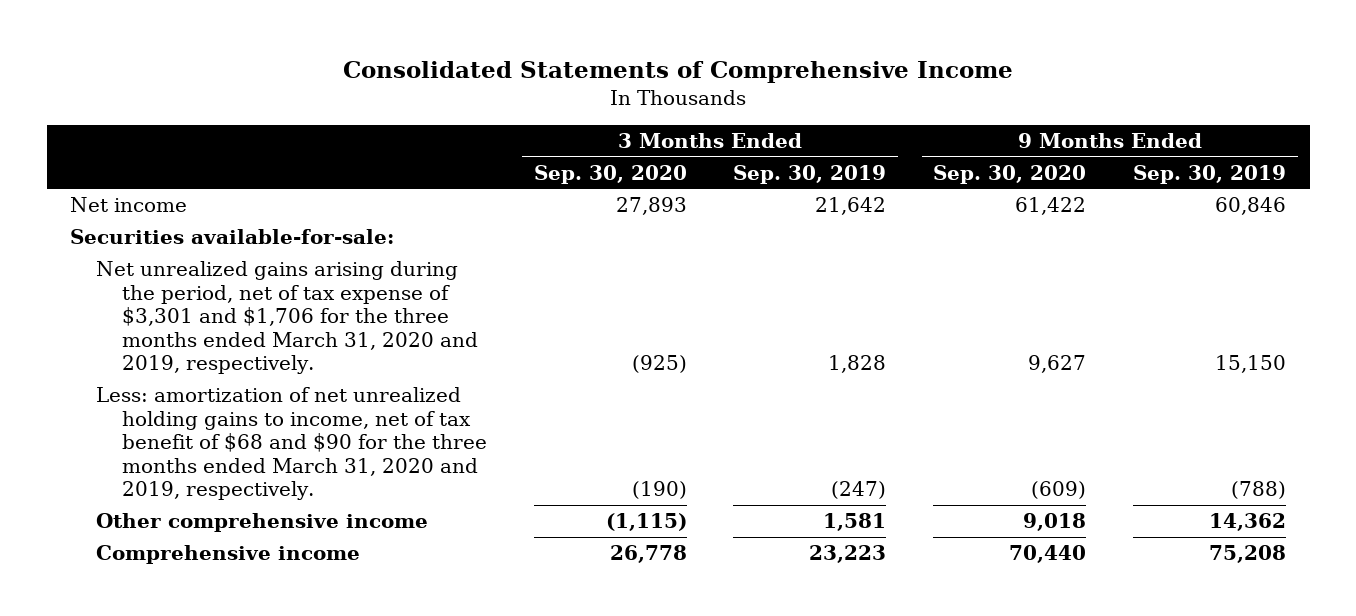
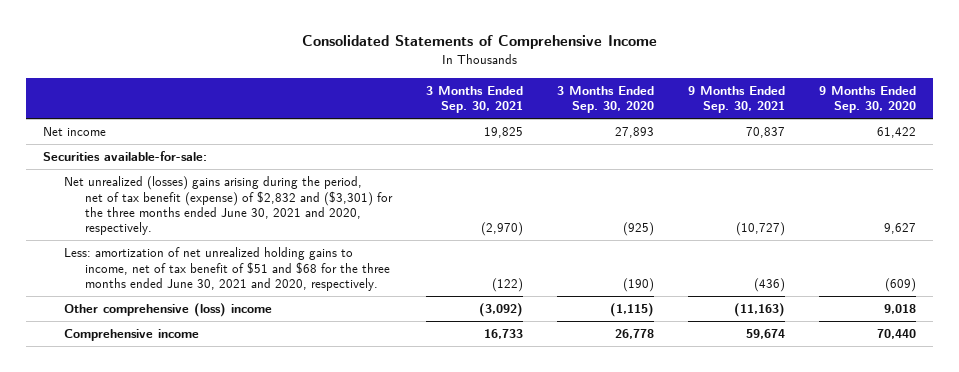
[733,164,887,184] Sep. 30, 2019 -> none
[1133,164,1287,184] Sep. 30, 2019 -> none
none -> [425,85,523,114] 3 Months Ended Sep. 30, 2021
none -> [688,85,786,114] 9 Months Ended Sep. 30, 2021
[95,261,478,375] Net unrealized gains arising during the period, net of tax expense of $3,301 and $1,706 for the three months ended March 31, 2020 and 2019, respectively. -> [63,176,393,236] Net unrealized (losses) gains arising during the period, net of tax benefit (expense) of $2,832 and ($3,301) for the three months ended June 30, 2021 and 2020, respectively.
[95,387,487,501] Less: amortization of net unrealized holding gains to income, net of tax benefit of $68 and $90 for the three months ended March 31, 2020 and 2019, respectively. -> [63,247,390,291] Less: amortization of net unrealized holding gains to income, net of tax benefit of $51 and $68 for the three months ended June 30, 2021 and 2020, respectively.
[95,513,428,533] Other comprehensive income -> [63,303,272,318] Other comprehensive (loss) income

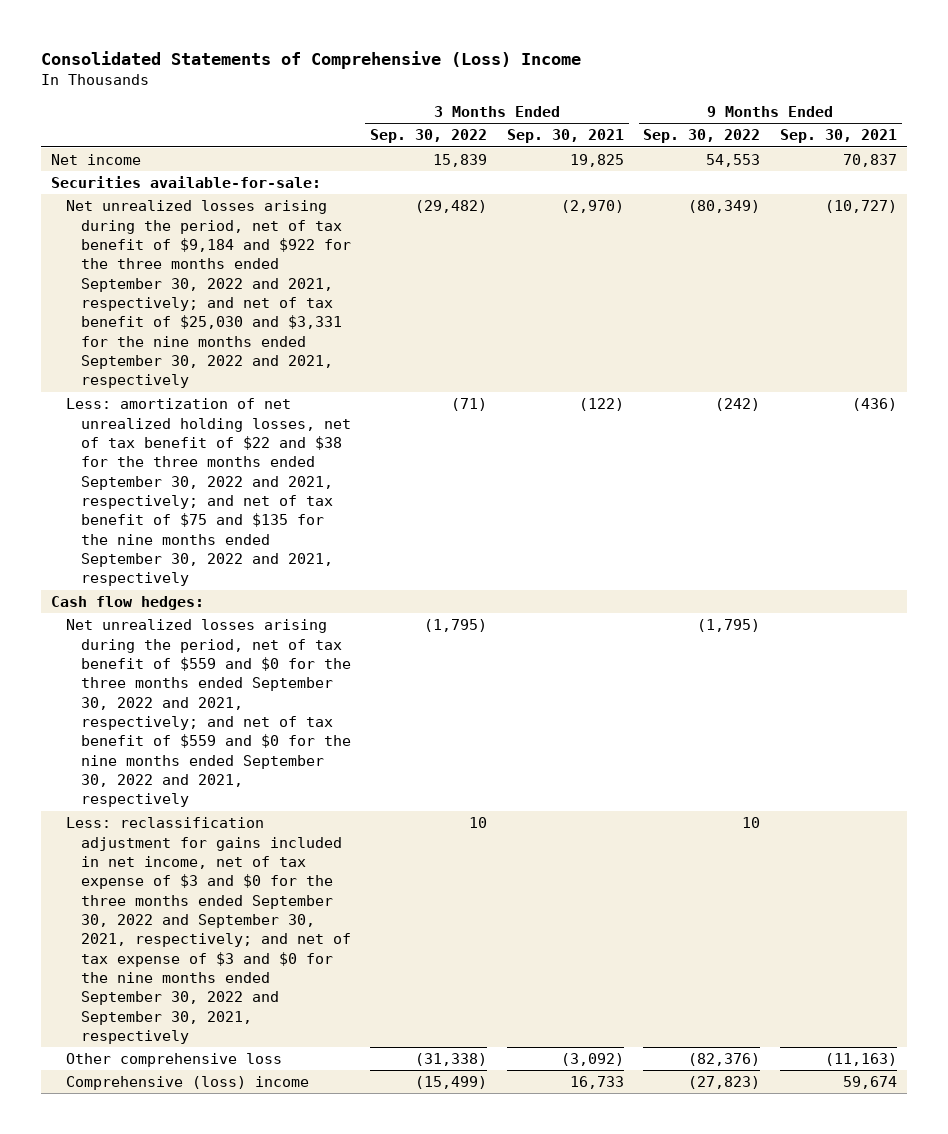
[301,35,657,50] Consolidated Statements of Comprehensive Income -> [41,50,582,69] Consolidated Statements of Comprehensive (Loss) Income
[556,85,654,114] 3 Months Ended Sep. 30, 2020 -> none
[819,85,917,114] 9 Months Ended Sep. 30, 2020 -> none
none -> [370,129,488,144] Sep. 30, 2022
none -> [643,129,761,144] Sep. 30, 2022
[63,176,393,236] Net unrealized (losses) gains arising during the period, net of tax benefit (expense) of $2,832 and ($3,301) for the three months ended June 30, 2021 and 2020, respectively. -> [65,200,351,389] Net unrealized losses arising during the period, net of tax benefit of $9,184 and $922 for the three months ended September 30, 2022 and 2021, respectively; and net of tax benefit of $25,030 and $3,331 for the nine months ended September 30, 2022 and 2021, respectively
[63,247,390,291] Less: amortization of net unrealized holding gains to income, net of tax benefit of $51 and $68 for the three months ended June 30, 2021 and 2020, respectively. -> [65,398,351,587] Less: amortization of net unrealized holding losses, net of tax benefit of $22 and $38 for the three months ended September 30, 2022 and 2021, respectively; and net of tax benefit of $75 and $135 for the nine months ended September 30, 2022 and 2021, respectively
none -> [51,596,205,611] Cash flow hedges:
none -> [65,619,351,808] Net unrealized losses arising during the period, net of tax benefit of $559 and $0 for the three months ended September 30, 2022 and 2021, respectively; and net of tax benefit of $559 and $0 for the nine months ended September 30, 2022 and 2021, respectively
none -> [65,817,351,1045] Less: reclassification adjustment for gains included in net income, net of tax expense of $3 and $0 for the three months ended September 30, 2022 and September 30, 2021, respectively; and net of tax expense of $3 and $0 for the nine months ended September 30, 2022 and September 30, 2021, respectively
[63,303,272,318] Other comprehensive (loss) income -> [65,1053,282,1068] Other comprehensive loss
[63,329,199,342] Comprehensive income -> [65,1076,309,1091] Comprehensive (loss) income

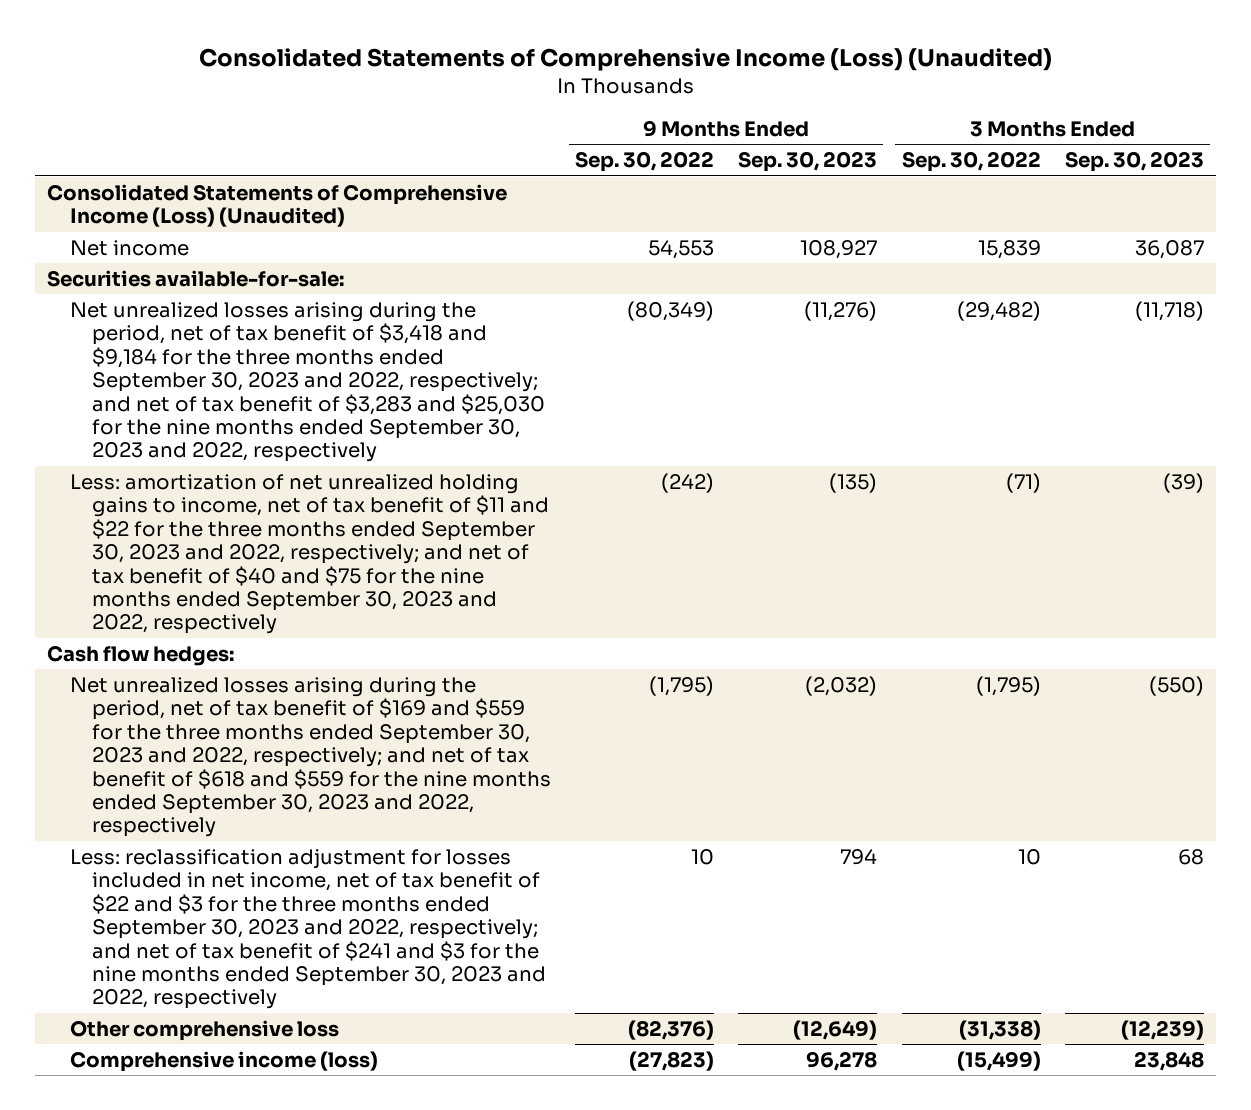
[41,50,582,69] Consolidated Statements of Comprehensive (Loss) Income -> [198,48,1052,72] Consolidated Statements of Comprehensive Income (Loss) (Unaudited)
[506,129,624,144] Sep. 30, 2021 -> none
[780,129,898,144] Sep. 30, 2021 -> none
none -> [738,151,878,173] Sep. 30, 2023
none -> [1064,151,1204,173] Sep. 30, 2023
none -> [47,183,508,228] Consolidated Statements of Comprehensive Income (Loss) (Unaudited)
[65,200,351,389] Net unrealized losses arising during the period, net of tax benefit of $9,184 and $922 for the three months ended September 30, 2022 and 2021, respectively; and net of tax benefit of $25,030 and $3,331 for the nine months ended September 30, 2022 and 2021, respectively -> [69,301,545,463] Net unrealized losses arising during the period, net of tax benefit of $3,418 and $9,184 for the three months ended September 30, 2023 and 2022, respectively; and net of tax benefit of $3,283 and $25,030 for the nine months ended September 30, 2023 and 2022, respectively
[65,398,351,587] Less: amortization of net unrealized holding losses, net of tax benefit of $22 and $38 for the three months ended September 30, 2022 and 2021, respectively; and net of tax benefit of $75 and $135 for the nine months ended September 30, 2022 and 2021, respectively -> [69,473,549,635] Less: amortization of net unrealized holding gains to income, net of tax benefit of $11 and $22 for the three months ended September 30, 2023 and 2022, respectively; and net of tax benefit of $40 and $75 for the nine months ended September 30, 2023 and 2022, respectively
[65,619,351,808] Net unrealized losses arising during the period, net of tax benefit of $559 and $0 for the three months ended September 30, 2022 and 2021, respectively; and net of tax benefit of $559 and $0 for the nine months ended September 30, 2022 and 2021, respectively -> [69,676,551,838] Net unrealized losses arising during the period, net of tax benefit of $169 and $559 for the three months ended September 30, 2023 and 2022, respectively; and net of tax benefit of $618 and $559 for the nine months ended September 30, 2023 and 2022, respectively
[65,817,351,1045] Less: reclassification adjustment for gains included in net income, net of tax expense of $3 and $0 for the three months ended September 30, 2022 and September 30, 2021, respectively; and net of tax expense of $3 and $0 for the nine months ended September 30, 2022 and September 30, 2021, respectively -> [69,848,546,1010] Less: reclassification adjustment for losses included in net income, net of tax benefit of $22 and $3 for the three months ended September 30, 2023 and 2022, respectively; and net of tax benefit of $241 and $3 for the nine months ended September 30, 2023 and 2022, respectively
[65,1076,309,1091] Comprehensive (loss) income -> [69,1050,378,1072] Comprehensive income (loss)

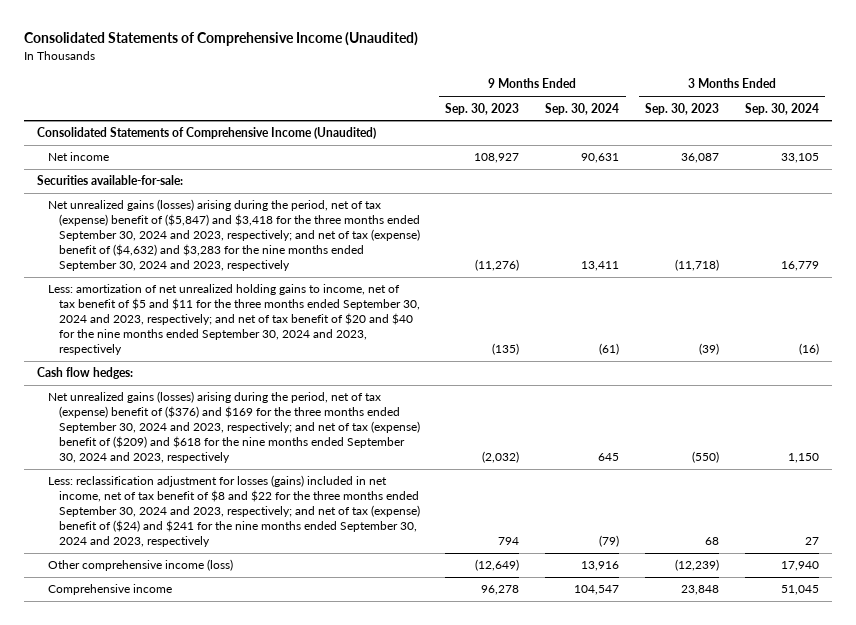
[198,48,1052,72] Consolidated Statements of Comprehensive Income (Loss) (Unaudited) -> [24,32,419,47] Consolidated Statements of Comprehensive Income (Unaudited)
[575,151,715,173] Sep. 30, 2022 -> none
[901,151,1041,173] Sep. 30, 2022 -> none
none -> [545,102,620,115] Sep. 30, 2024
none -> [744,102,819,115] Sep. 30, 2024
[47,183,508,228] Consolidated Statements of Comprehensive Income (Loss) (Unaudited) -> [37,127,377,140] Consolidated Statements of Comprehensive Income (Unaudited)
[69,301,545,463] Net unrealized losses arising during the period, net of tax benefit of $3,418 and $9,184 for the three months ended September 30, 2023 and 2022, respectively; and net of tax benefit of $3,283 and $25,030 for the nine months ended September 30, 2023 and 2022, respectively -> [47,199,420,271] Net unrealized gains (losses) arising during the period, net of tax (expense) benefit of ($5,847) and $3,418 for the three months ended September 30, 2024 and 2023, respectively; and net of tax (expense) benefit of ($4,632) and $3,283 for the nine months ended September 30, 2024 and 2023, respectively
[69,473,549,635] Less: amortization of net unrealized holding gains to income, net of tax benefit of $11 and $22 for the three months ended September 30, 2023 and 2022, respectively; and net of tax benefit of $40 and $75 for the nine months ended September 30, 2023 and 2022, respectively -> [47,284,420,355] Less: amortization of net unrealized holding gains to income, net of tax benefit of $5 and $11 for the three months ended September 30, 2024 and 2023, respectively; and net of tax benefit of $20 and $40 for the nine months ended September 30, 2024 and 2023, respectively
[69,676,551,838] Net unrealized losses arising during the period, net of tax benefit of $169 and $559 for the three months ended September 30, 2023 and 2022, respectively; and net of tax benefit of $618 and $559 for the nine months ended September 30, 2023 and 2022, respectively -> [47,391,420,463] Net unrealized gains (losses) arising during the period, net of tax (expense) benefit of ($376) and $169 for the three months ended September 30, 2024 and 2023, respectively; and net of tax (expense) benefit of ($209) and $618 for the nine months ended September 30, 2024 and 2023, respectively
[69,848,546,1010] Less: reclassification adjustment for losses included in net income, net of tax benefit of $22 and $3 for the three months ended September 30, 2023 and 2022, respectively; and net of tax benefit of $241 and $3 for the nine months ended September 30, 2023 and 2022, respectively -> [47,475,420,547] Less: reclassification adjustment for losses (gains) included in net income, net of tax benefit of $8 and $22 for the three months ended September 30, 2024 and 2023, respectively; and net of tax (expense) benefit of ($24) and $241 for the nine months ended September 30, 2024 and 2023, respectively
[69,1019,339,1041] Other comprehensive loss -> [47,559,233,572] Other comprehensive income (loss)
[69,1050,378,1072] Comprehensive income (loss) -> [47,584,172,596] Comprehensive income

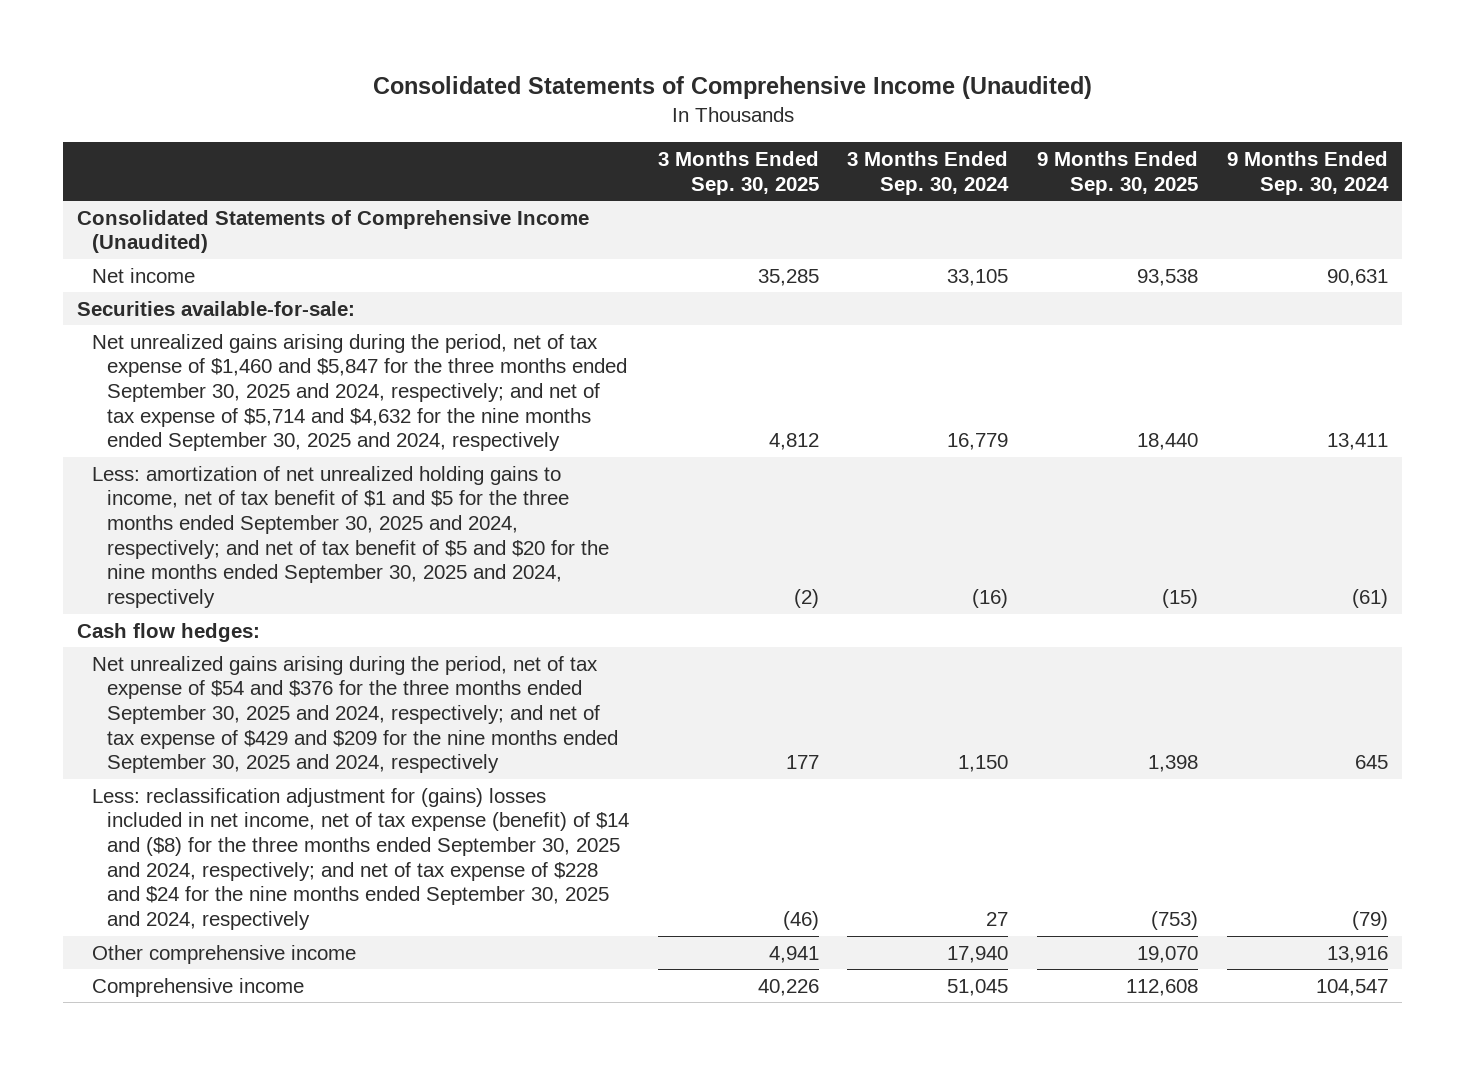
[445,102,520,115] Sep. 30, 2023 -> none
[645,102,720,115] Sep. 30, 2023 -> none
none -> [657,150,819,195] 3 Months Ended Sep. 30, 2025
none -> [1037,150,1199,195] 9 Months Ended Sep. 30, 2025
[47,199,420,271] Net unrealized gains (losses) arising during the period, net of tax (expense) benefit of ($5,847) and $3,418 for the three months ended September 30, 2024 and 2023, respectively; and net of tax (expense) benefit of ($4,632) and $3,283 for the nine months ended September 30, 2024 and 2023, respectively -> [92,333,628,452] Net unrealized gains arising during the period, net of tax expense of $1,460 and $5,847 for the three months ended September 30, 2025 and 2024, respectively; and net of tax expense of $5,714 and $4,632 for the nine months ended September 30, 2025 and 2024, respectively
[47,284,420,355] Less: amortization of net unrealized holding gains to income, net of tax benefit of $5 and $11 for the three months ended September 30, 2024 and 2023, respectively; and net of tax benefit of $20 and $40 for the nine months ended September 30, 2024 and 2023, respectively -> [92,465,610,608] Less: amortization of net unrealized holding gains to income, net of tax benefit of $1 and $5 for the three months ended September 30, 2025 and 2024, respectively; and net of tax benefit of $5 and $20 for the nine months ended September 30, 2025 and 2024, respectively
[47,391,420,463] Net unrealized gains (losses) arising during the period, net of tax (expense) benefit of ($376) and $169 for the three months ended September 30, 2024 and 2023, respectively; and net of tax (expense) benefit of ($209) and $618 for the nine months ended September 30, 2024 and 2023, respectively -> [92,655,619,774] Net unrealized gains arising during the period, net of tax expense of $54 and $376 for the three months ended September 30, 2025 and 2024, respectively; and net of tax expense of $429 and $209 for the nine months ended September 30, 2025 and 2024, respectively
[47,475,420,547] Less: reclassification adjustment for losses (gains) included in net income, net of tax benefit of $8 and $22 for the three months ended September 30, 2024 and 2023, respectively; and net of tax (expense) benefit of ($24) and $241 for the nine months ended September 30, 2024 and 2023, respectively -> [92,787,630,930] Less: reclassification adjustment for (gains) losses included in net income, net of tax expense (benefit) of $14 and ($8) for the three months ended September 30, 2025 and 2024, respectively; and net of tax expense of $228 and $24 for the nine months ended September 30, 2025 and 2024, respectively
[47,559,233,572] Other comprehensive income (loss) -> [92,944,357,964] Other comprehensive income

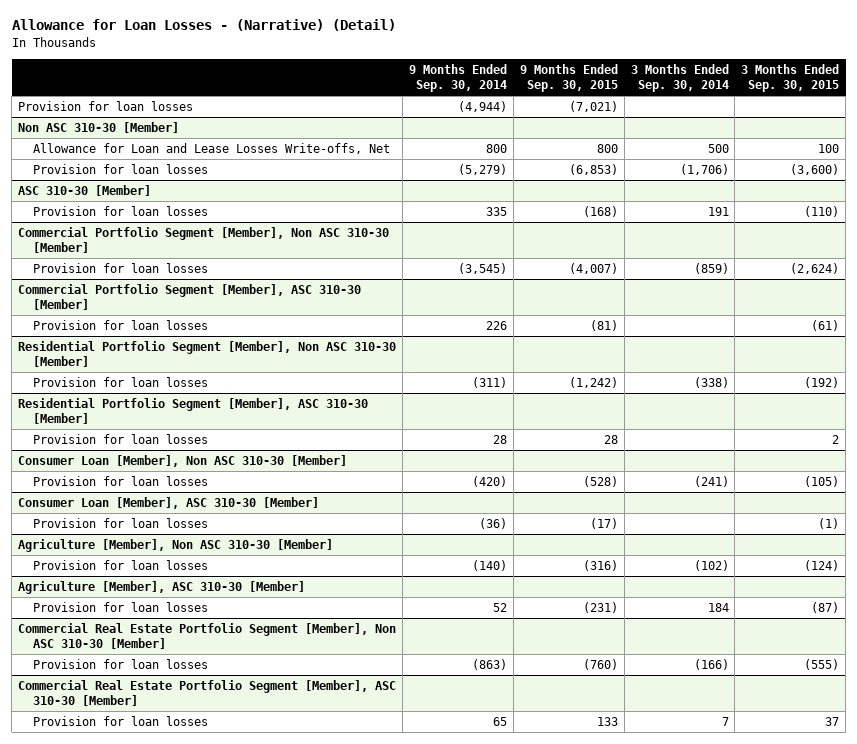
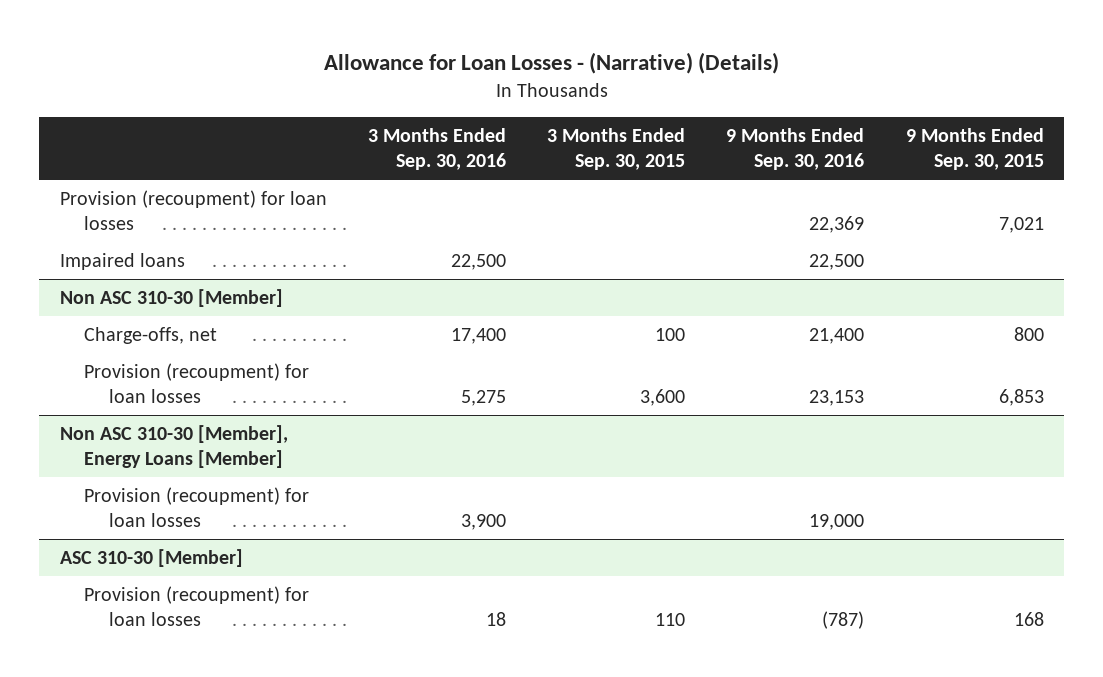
[11,19,396,32] Allowance for Loan Losses - (Narrative) (Detail) -> [323,52,779,75] Allowance for Loan Losses - (Narrative) (Details)
[408,64,507,92] 9 Months Ended Sep. 30, 2014 -> none
[630,64,729,92] 3 Months Ended Sep. 30, 2014 -> none
none -> [367,127,506,170] 3 Months Ended Sep. 30, 2016
none -> [726,127,865,170] 9 Months Ended Sep. 30, 2016
[18,101,194,112] Provision for loan losses -> [59,189,327,231] Provision (recoupment) for loan losses
[568,101,618,113] (7,021) -> [998,217,1044,234] 7,021
none -> [59,252,185,270] Impaired loans
[33,143,391,155] Allowance for Loan and Lease Losses Write-offs, Net -> [84,326,218,344] Charge-offs, net
[33,164,209,175] Provision for loan losses -> [84,362,310,404] Provision (recoupment) for loan losses
[568,164,618,176] (6,853) -> [998,389,1044,407] 6,853
[790,164,840,176] (3,600) -> [640,389,686,407] 3,600
none -> [59,424,288,469] Non ASC 310-30 [Member], Energy Loans [Member]
none -> [84,486,310,528] Provision (recoupment) for loan losses
[18,227,390,253] Commercial Portfolio Segment [Member], Non ASC 310-30 [Member] -> none
[33,263,209,274] Provision for loan losses -> none
[18,284,362,310] Commercial Portfolio Segment [Member], ASC 310-30 [Member] -> none
[33,320,209,331] Provision for loan losses -> none
[18,341,397,367] Residential Portfolio Segment [Member], Non ASC 310-30 [Member] -> none
[33,377,209,388] Provision for loan losses -> none
[18,398,369,424] Residential Portfolio Segment [Member], ASC 310-30 [Member] -> none
[33,434,209,445] Provision for loan losses -> none
[18,455,348,468] Consumer Loan [Member], Non ASC 310-30 [Member] -> none
[33,476,209,487] Provision for loan losses -> none
[18,497,320,510] Consumer Loan [Member], ASC 310-30 [Member] -> none
[33,518,209,529] Provision for loan losses -> none
[18,539,334,553] Agriculture [Member], Non ASC 310-30 [Member] -> none
[33,560,209,571] Provision for loan losses -> none
[18,581,306,595] Agriculture [Member], ASC 310-30 [Member] -> none
[33,602,209,613] Provision for loan losses -> none
[18,623,397,649] Commercial Real Estate Portfolio Segment [Member], Non ASC 310-30 [Member] -> none
[33,659,209,670] Provision for loan losses -> none
[18,680,397,706] Commercial Real Estate Portfolio Segment [Member], ASC 310-30 [Member] -> none
[33,716,209,727] Provision for loan losses -> none
[33,206,209,217] Provision for loan losses -> [84,585,310,627] Provision (recoupment) for loan losses
[582,206,618,218] (168) -> [1013,612,1044,627] 168
[804,206,840,218] (110) -> [655,613,686,627] 110

